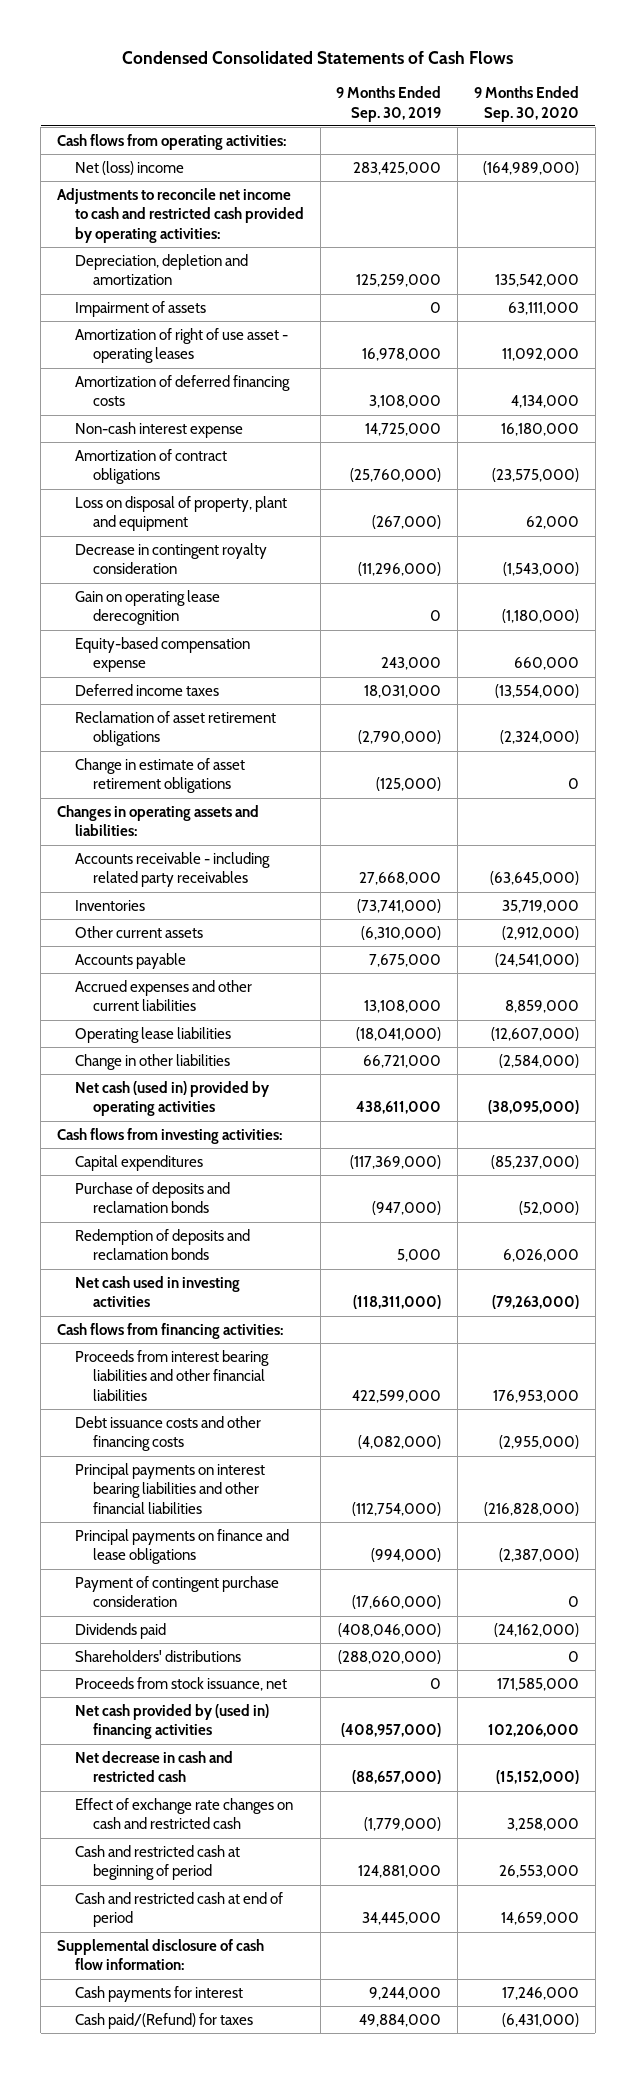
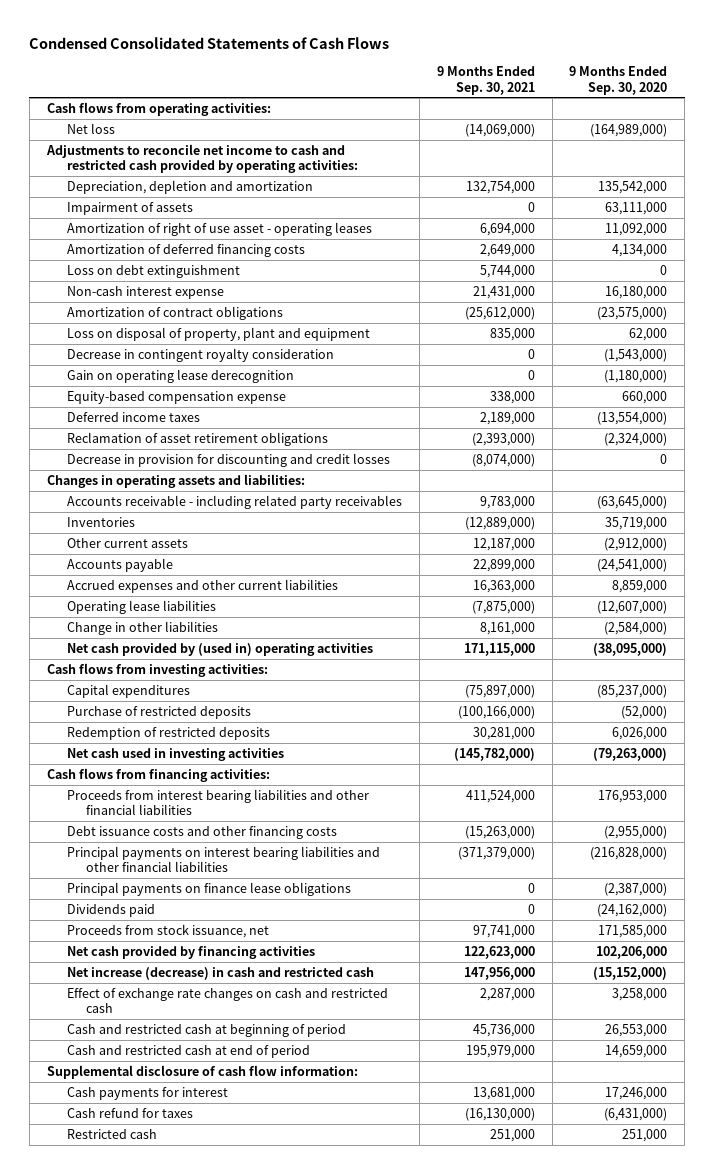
[336,86,442,122] 9 Months Ended Sep. 30, 2019 -> none
none -> [436,66,535,95] 9 Months Ended Sep. 30, 2021
[74,160,184,175] Net (loss) income -> [66,122,115,134] Net loss
none -> [66,264,240,278] Loss on debt extinguishment
[74,757,245,794] Change in estimate of asset retirement obligations -> none
none -> [66,452,390,467] Decrease in provision for discounting and credit losses
[74,1080,270,1117] Net cash (used in) provided by operating activities -> [66,642,373,656] Net cash provided by (used in) operating activities
[74,1181,230,1214] Purchase of deposits and reclamation bonds -> none
none -> [66,705,251,719] Purchase of restricted deposits
[74,1228,250,1261] Redemption of deposits and reclamation bonds -> [66,726,270,740] Redemption of restricted deposits
[74,1575,279,1608] Payment of contingent purchase consideration -> none
[74,1528,289,1565] Principal payments on finance and lease obligations -> [66,881,351,896] Principal payments on finance lease obligations
[74,1649,241,1662] Shareholders' distributions -> none
[74,1703,269,1740] Net cash provided by (used in) financing activities -> [66,945,315,959] Net cash provided by financing activities
[74,1750,233,1783] Net decrease in cash and restricted cash -> [66,966,374,980] Net increase (decrease) in cash and restricted cash
[74,2012,253,2029] Cash paid/(Refund) for taxes -> [66,1107,193,1118] Cash refund for taxes
none -> [66,1128,157,1139] Restricted cash

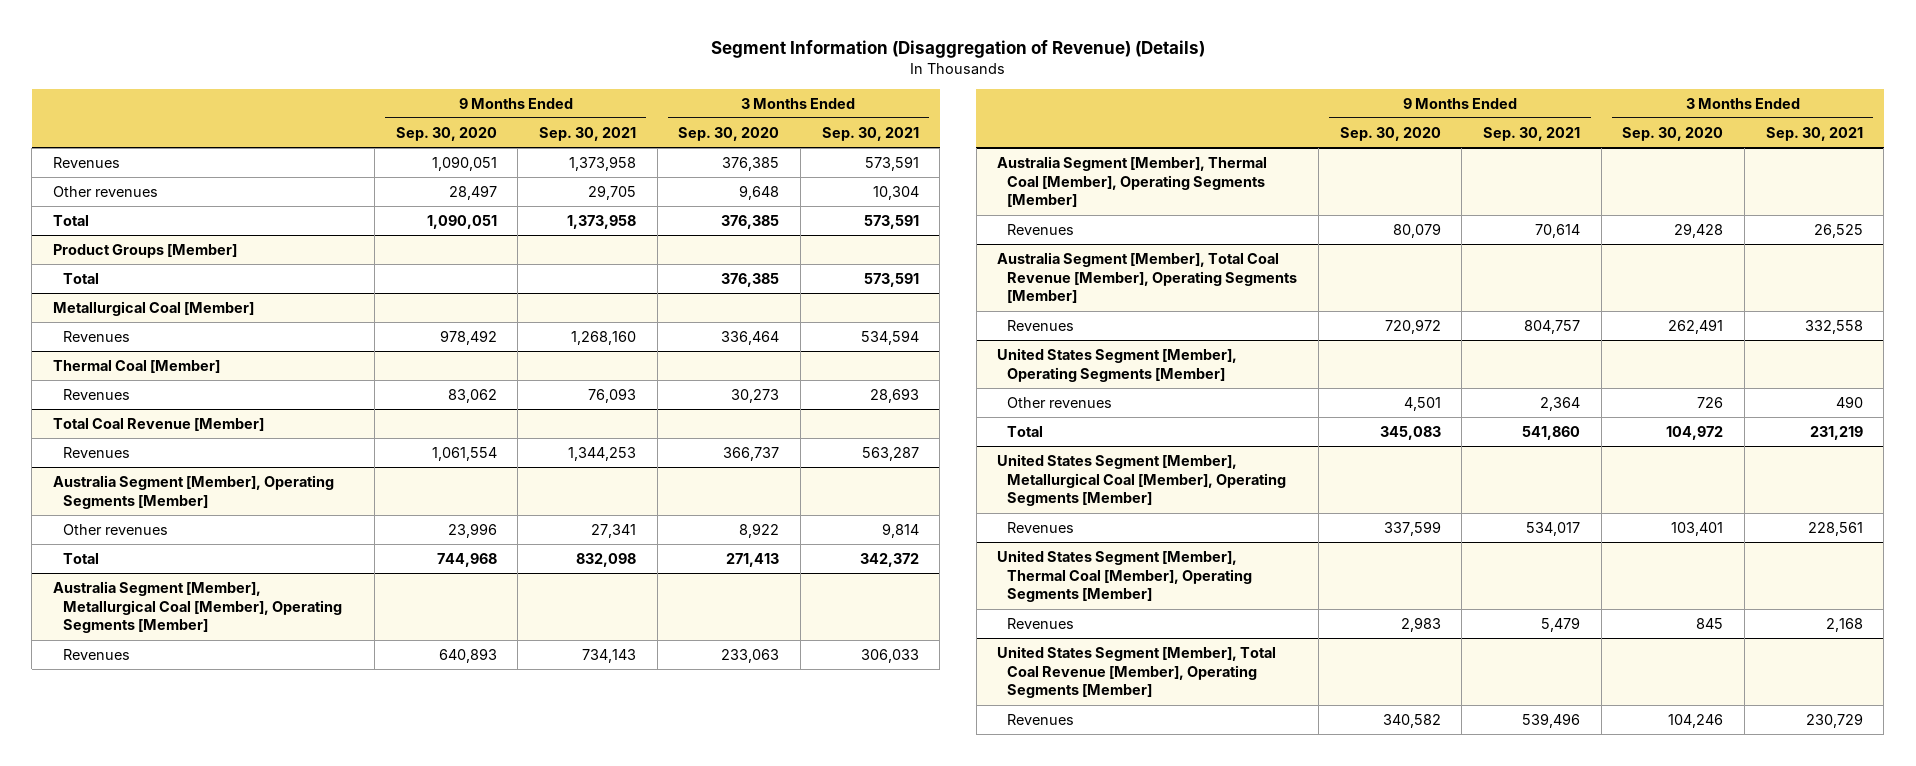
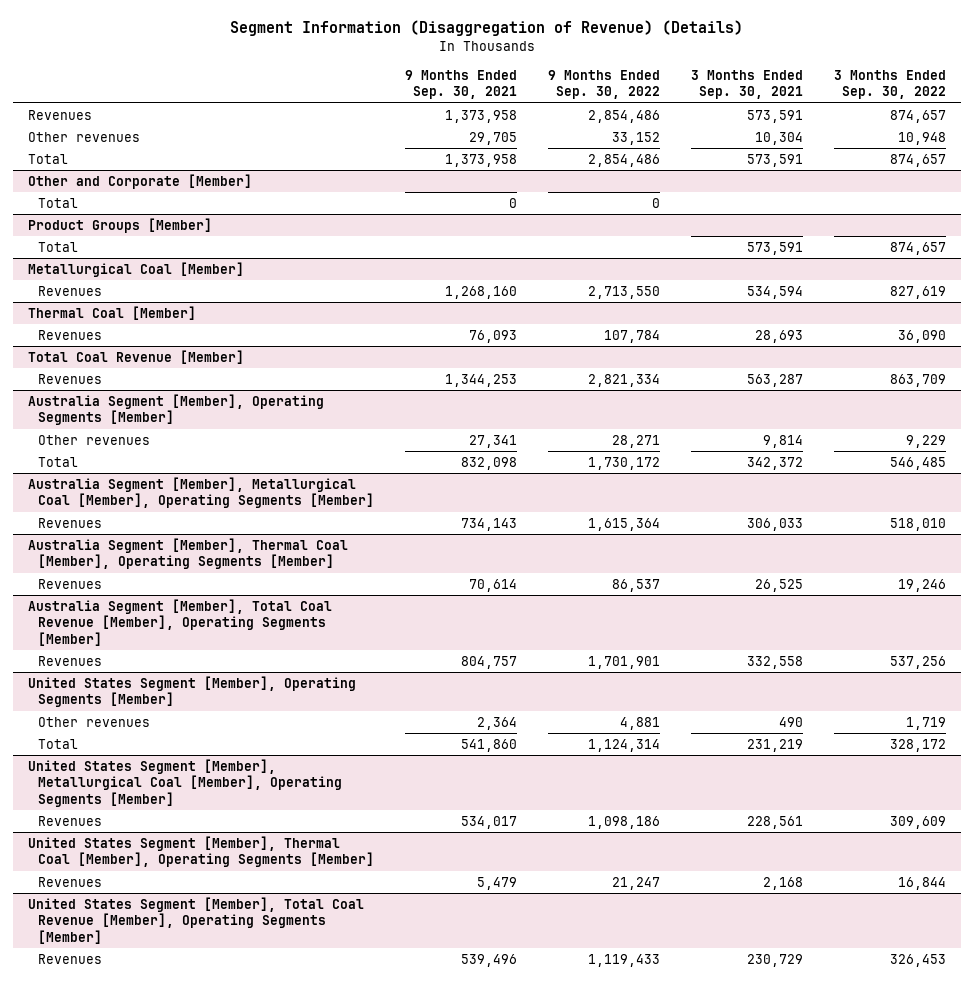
[395,126,497,141] Sep. 30, 2020 -> none
[678,126,780,141] Sep. 30, 2020 -> none
none -> [548,69,661,100] 9 Months Ended Sep. 30, 2022
none -> [834,69,947,100] 3 Months Ended Sep. 30, 2022
none -> [28,173,253,189] Other and Corporate [Member]
none -> [38,197,79,208] Total

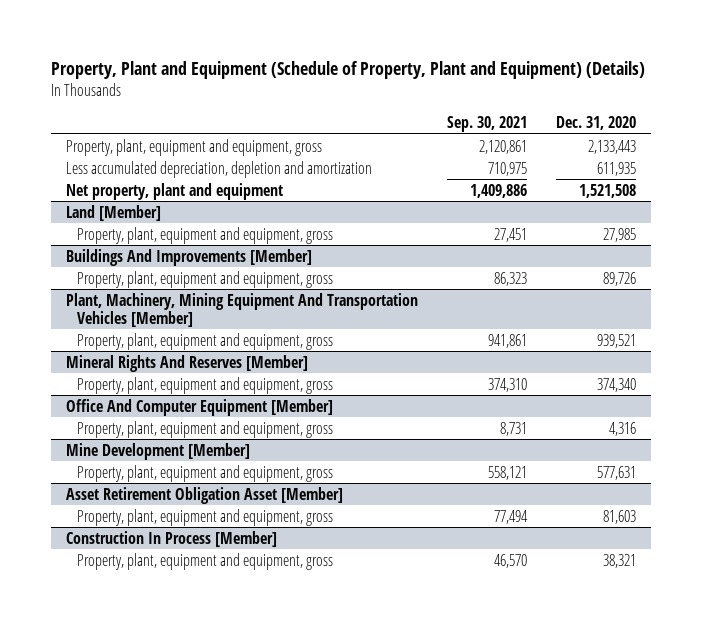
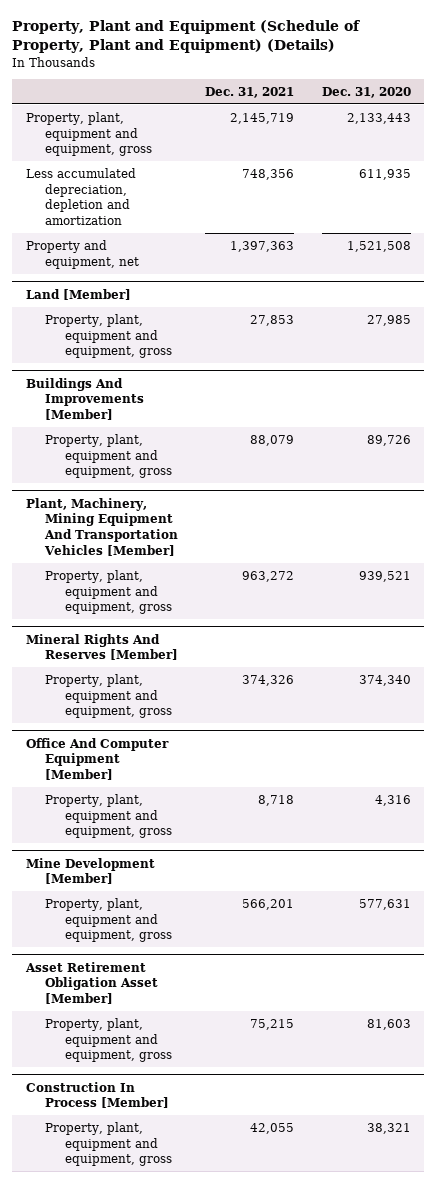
[447,115,528,132] Sep. 30, 2021 -> none
none -> [205,86,295,98] Dec. 31, 2021
[65,182,283,200] Net property, plant and equipment -> [25,239,140,269] Property and equipment, net

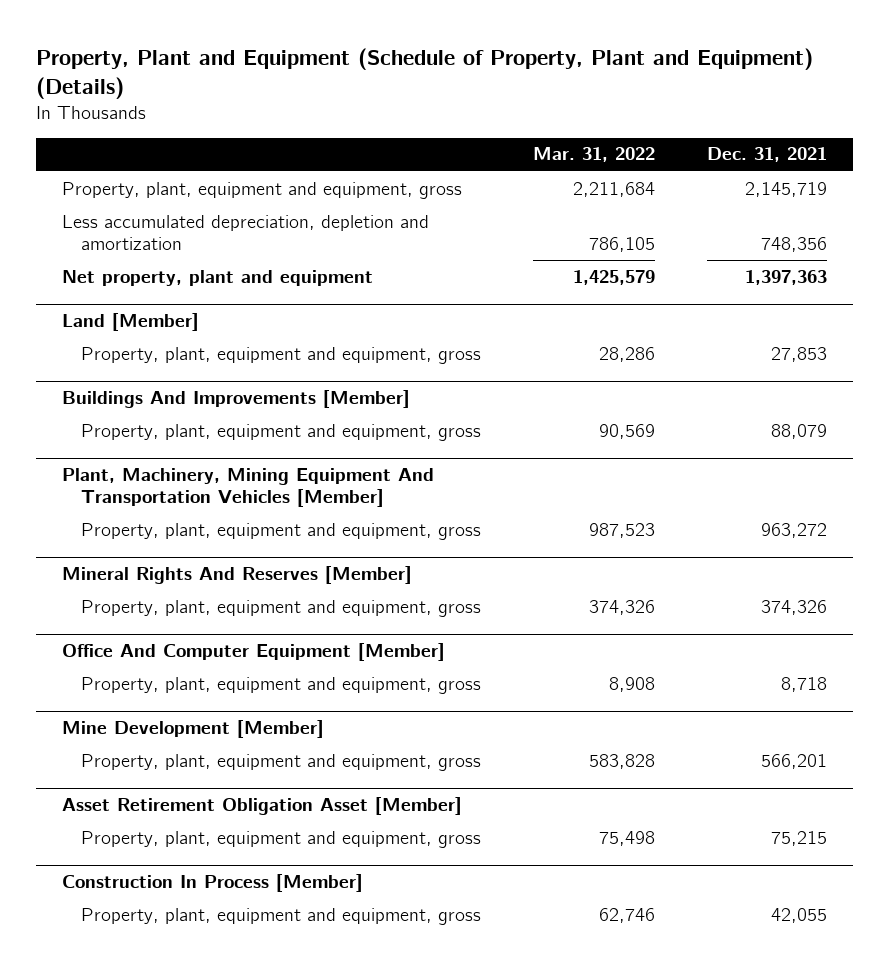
[321,86,411,98] Dec. 31, 2020 -> none
none -> [533,147,656,163] Mar. 31, 2022
[25,239,140,269] Property and equipment, net -> [62,269,374,286] Net property, plant and equipment

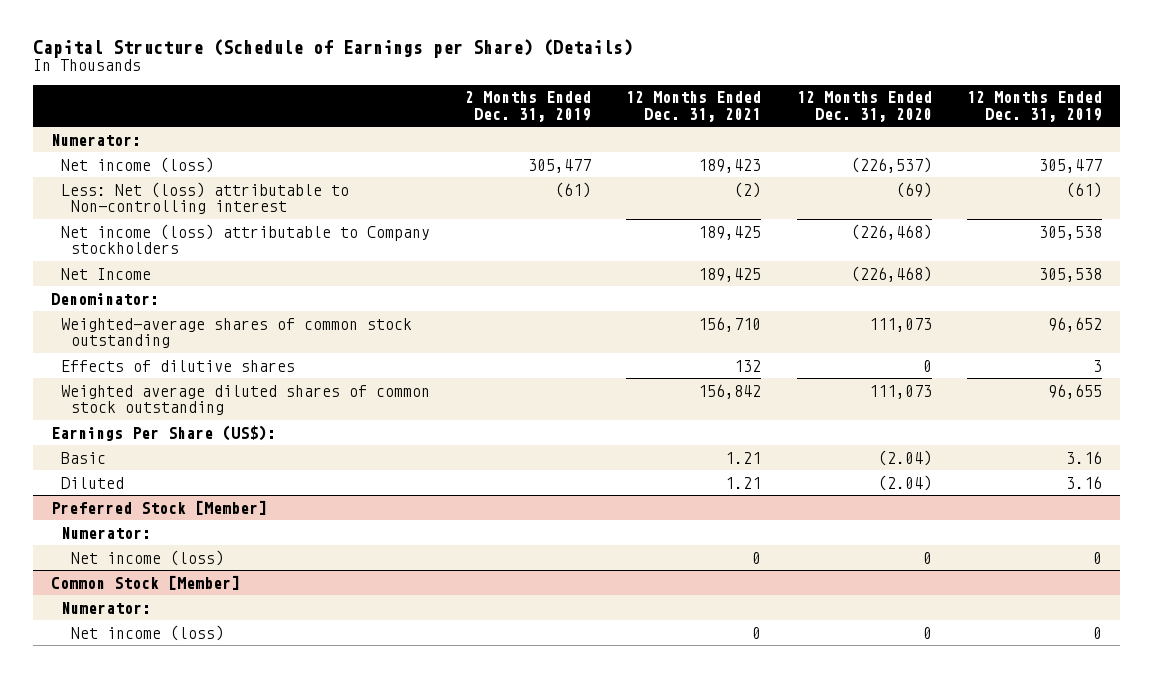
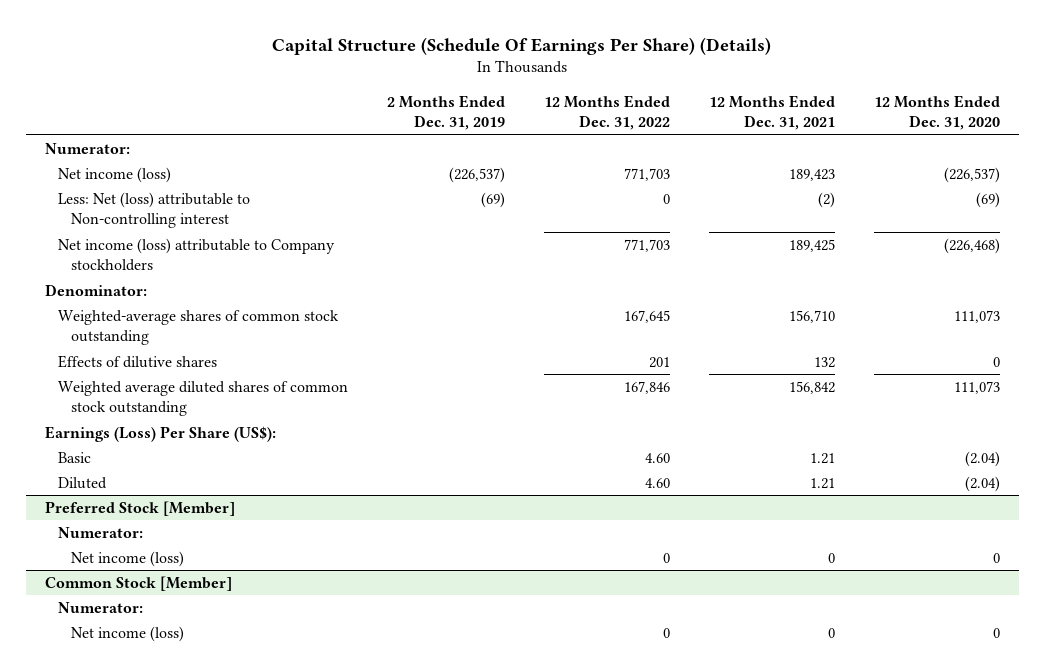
[33,38,634,58] Capital Structure (Schedule of Earnings per Share) (Details) -> [272,36,772,55] Capital Structure (Schedule Of Earnings Per Share) (Details)
[967,91,1103,122] 12 Months Ended Dec. 31, 2019 -> none
none -> [544,94,671,131] 12 Months Ended Dec. 31, 2022
[528,158,592,173] 305,477 -> [449,166,506,183] (226,537)
[555,181,592,198] (61) -> [481,191,506,208] (69)
[60,267,151,280] Net Income -> none
[50,424,276,441] Earnings Per Share (US$): -> [45,425,277,442] Earnings (Loss) Per Share (US$):

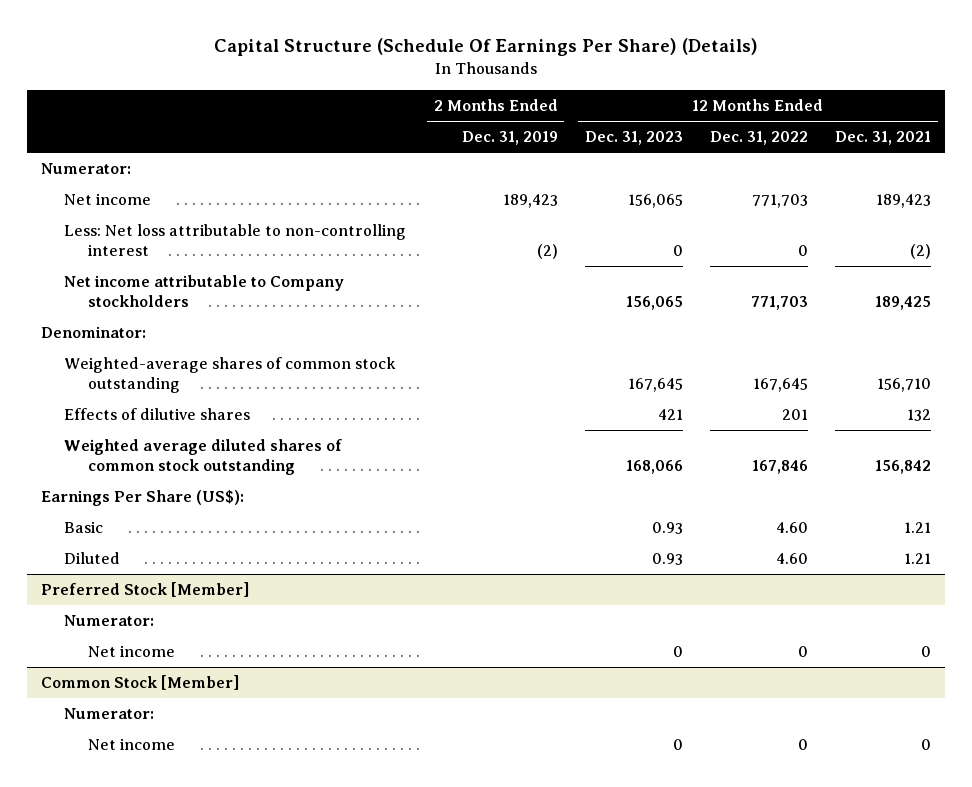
[873,94,1000,131] 12 Months Ended Dec. 31, 2020 -> none
none -> [584,131,683,146] Dec. 31, 2023
[58,166,172,183] Net income (loss) -> [64,193,152,206] Net income
[449,166,506,183] (226,537) -> [502,194,558,209] 189,423
[58,191,251,229] Less: Net (loss) attributable to Non-controlling interest -> [64,224,407,256] Less: Net loss attributable to non-controlling interest
[481,191,506,208] (69) -> [536,243,558,259] (2)
[58,237,336,272] Net income (loss) attributable to Company stockholders -> [64,275,345,307] Net income attributable to Company stockholders
[45,425,277,442] Earnings (Loss) Per Share (US$): -> [40,490,244,507] Earnings Per Share (US$):
[71,550,185,567] Net income (loss) -> [88,645,176,658] Net income
[71,625,185,642] Net income (loss) -> [88,738,176,751] Net income

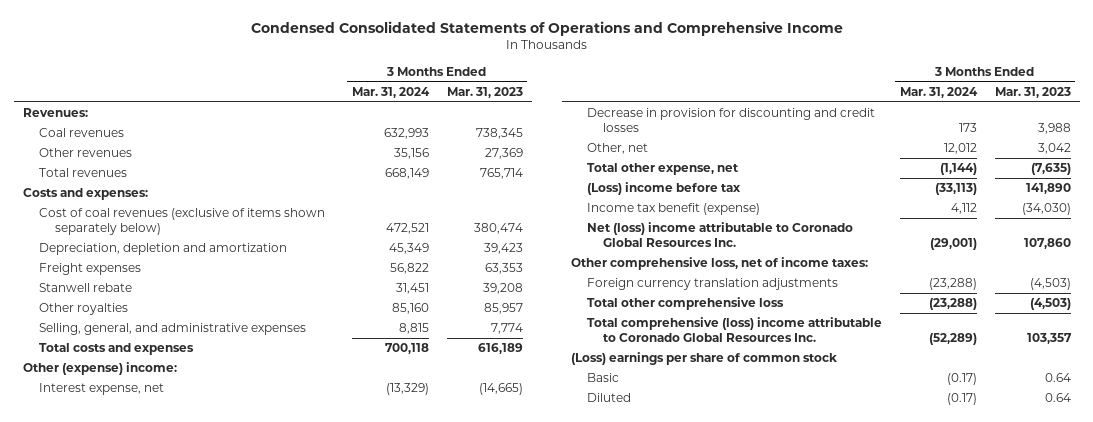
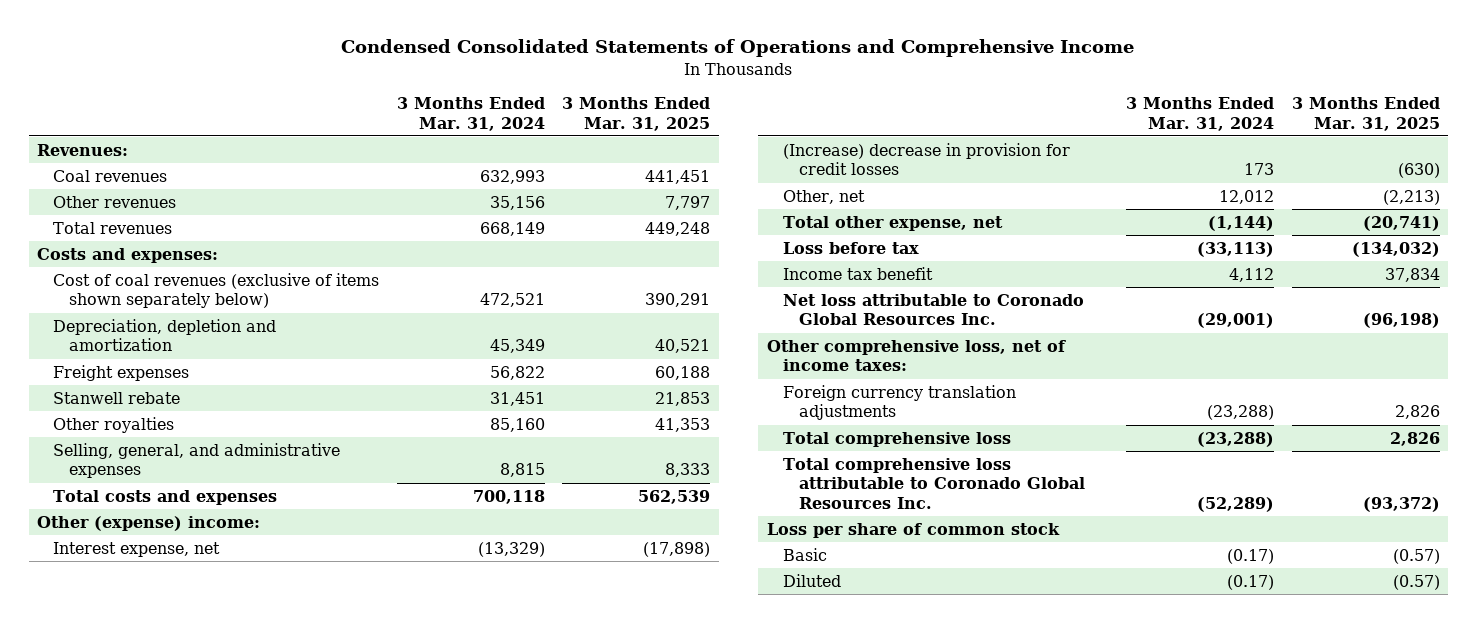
[446,86,523,98] Mar. 31, 2023 -> none
none -> [561,97,710,131] 3 Months Ended Mar. 31, 2025
[586,108,875,132] Decrease in provision for discounting and credit losses -> [783,142,1071,176] (Increase) decrease in provision for credit losses
[586,182,741,196] (Loss) income before tax -> [783,241,920,254] Loss before tax
[586,203,760,216] Income tax benefit (expense) -> [783,266,934,280] Income tax benefit
[586,222,853,247] Net (loss) income attributable to Coronado Global Resources Inc. -> [783,293,1085,326] Net loss attributable to Coronado Global Resources Inc.
[586,297,784,311] Total other comprehensive loss -> [783,431,1012,447] Total comprehensive loss
[586,317,882,342] Total comprehensive (loss) income attributable to Coronado Global Resources Inc. -> [783,457,1086,509] Total comprehensive loss attributable to Coronado Global Resources Inc.
[570,352,837,366] (Loss) earnings per share of common stock -> [766,522,1060,538] Loss per share of common stock

